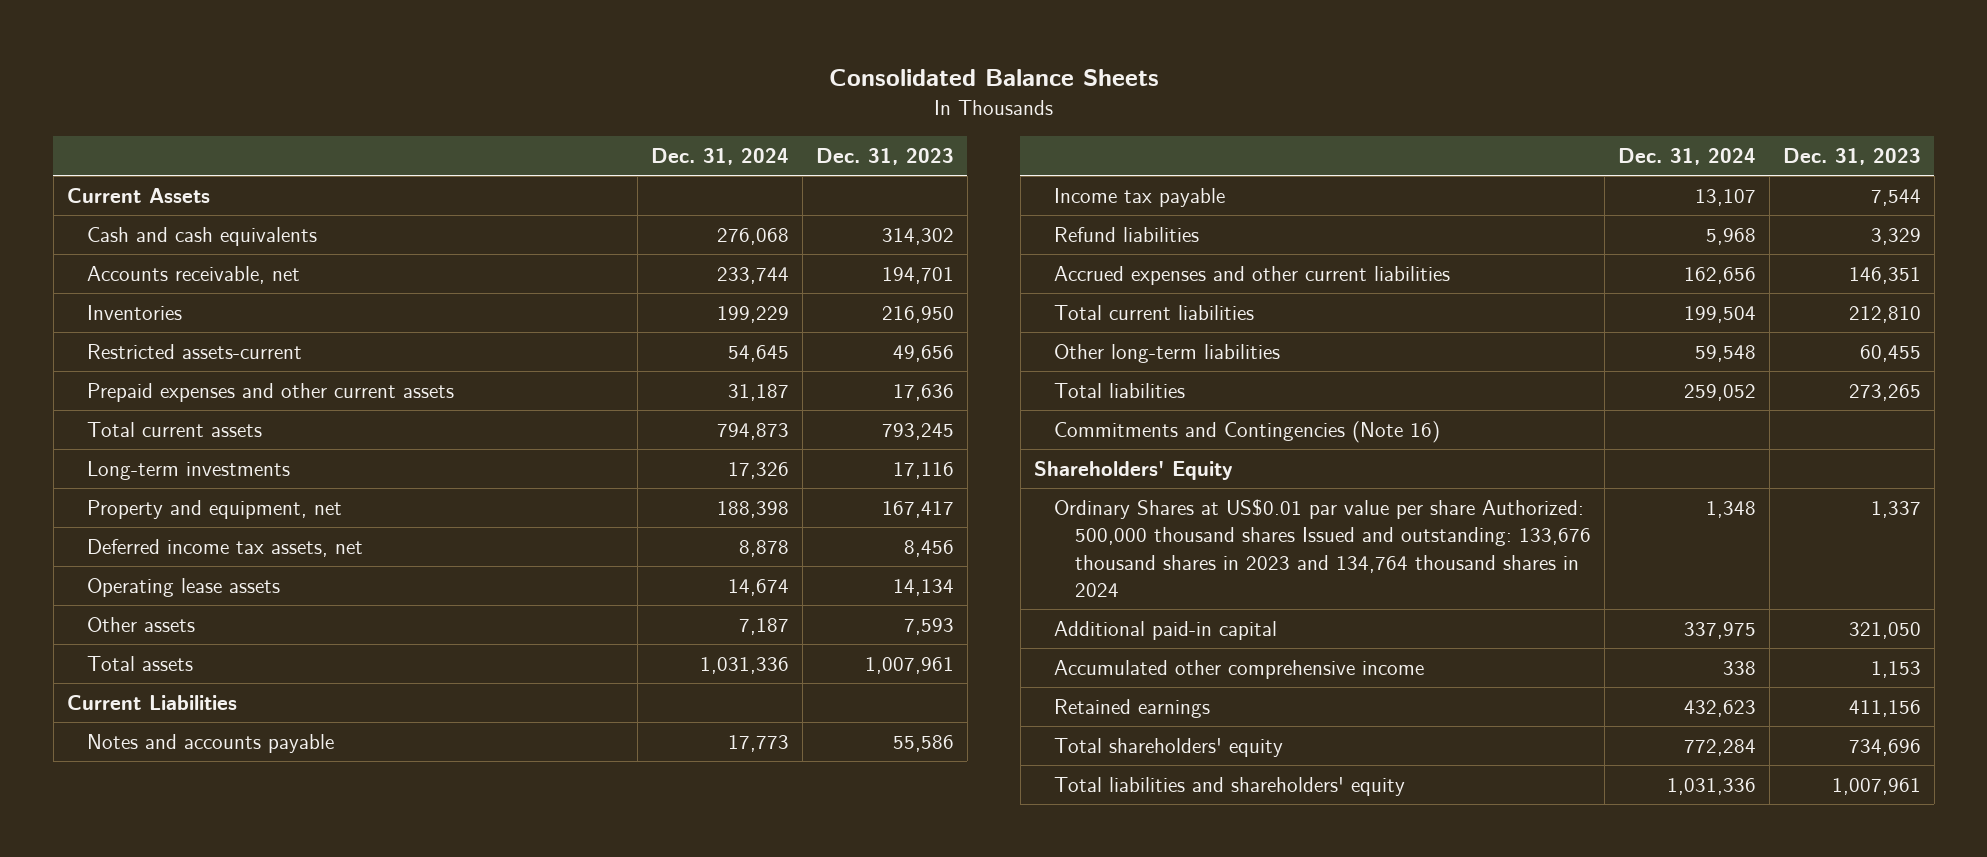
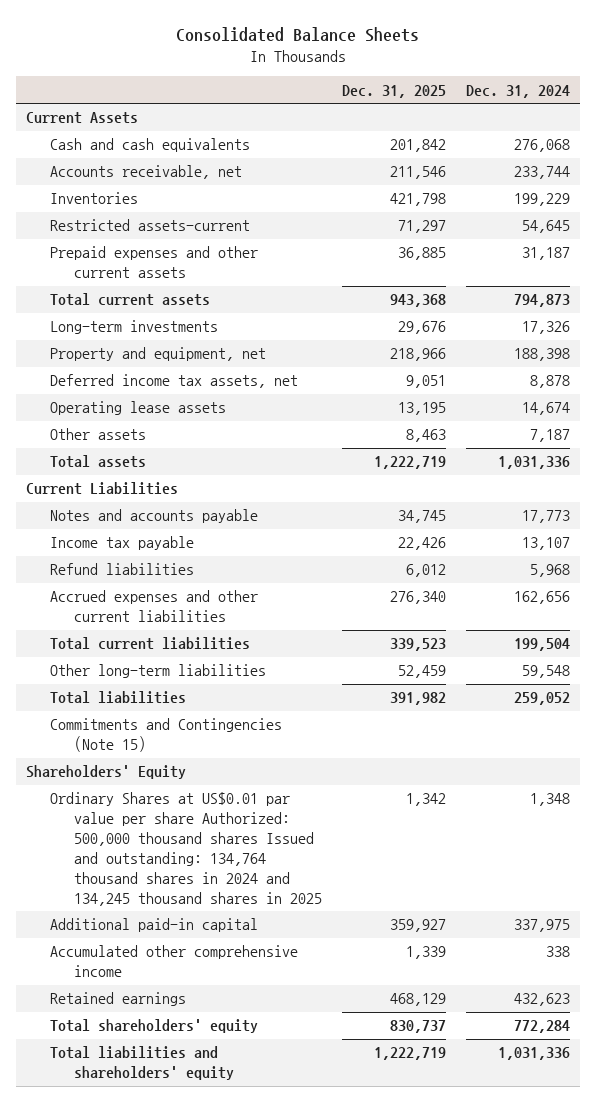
[815,147,954,165] Dec. 31, 2023 -> none
none -> [342,84,447,98] Dec. 31, 2025
[1054,421,1441,444] Commitments and Contingencies (Note 16) -> [50,718,283,753] Commitments and Contingencies (Note 15)
[1054,499,1591,597] Ordinary Shares at US$0.01 par value per share Authorized: 500,000 thousand shares Issued and outstanding: 133,676 thousand shares in 2023 and 134,764 thousand shares in 2024 -> [50,792,323,906] Ordinary Shares at US$0.01 par value per share Authorized: 500,000 thousand shares Issued and outstanding: 134,764 thousand shares in 2024 and 134,245 thousand shares in 2025

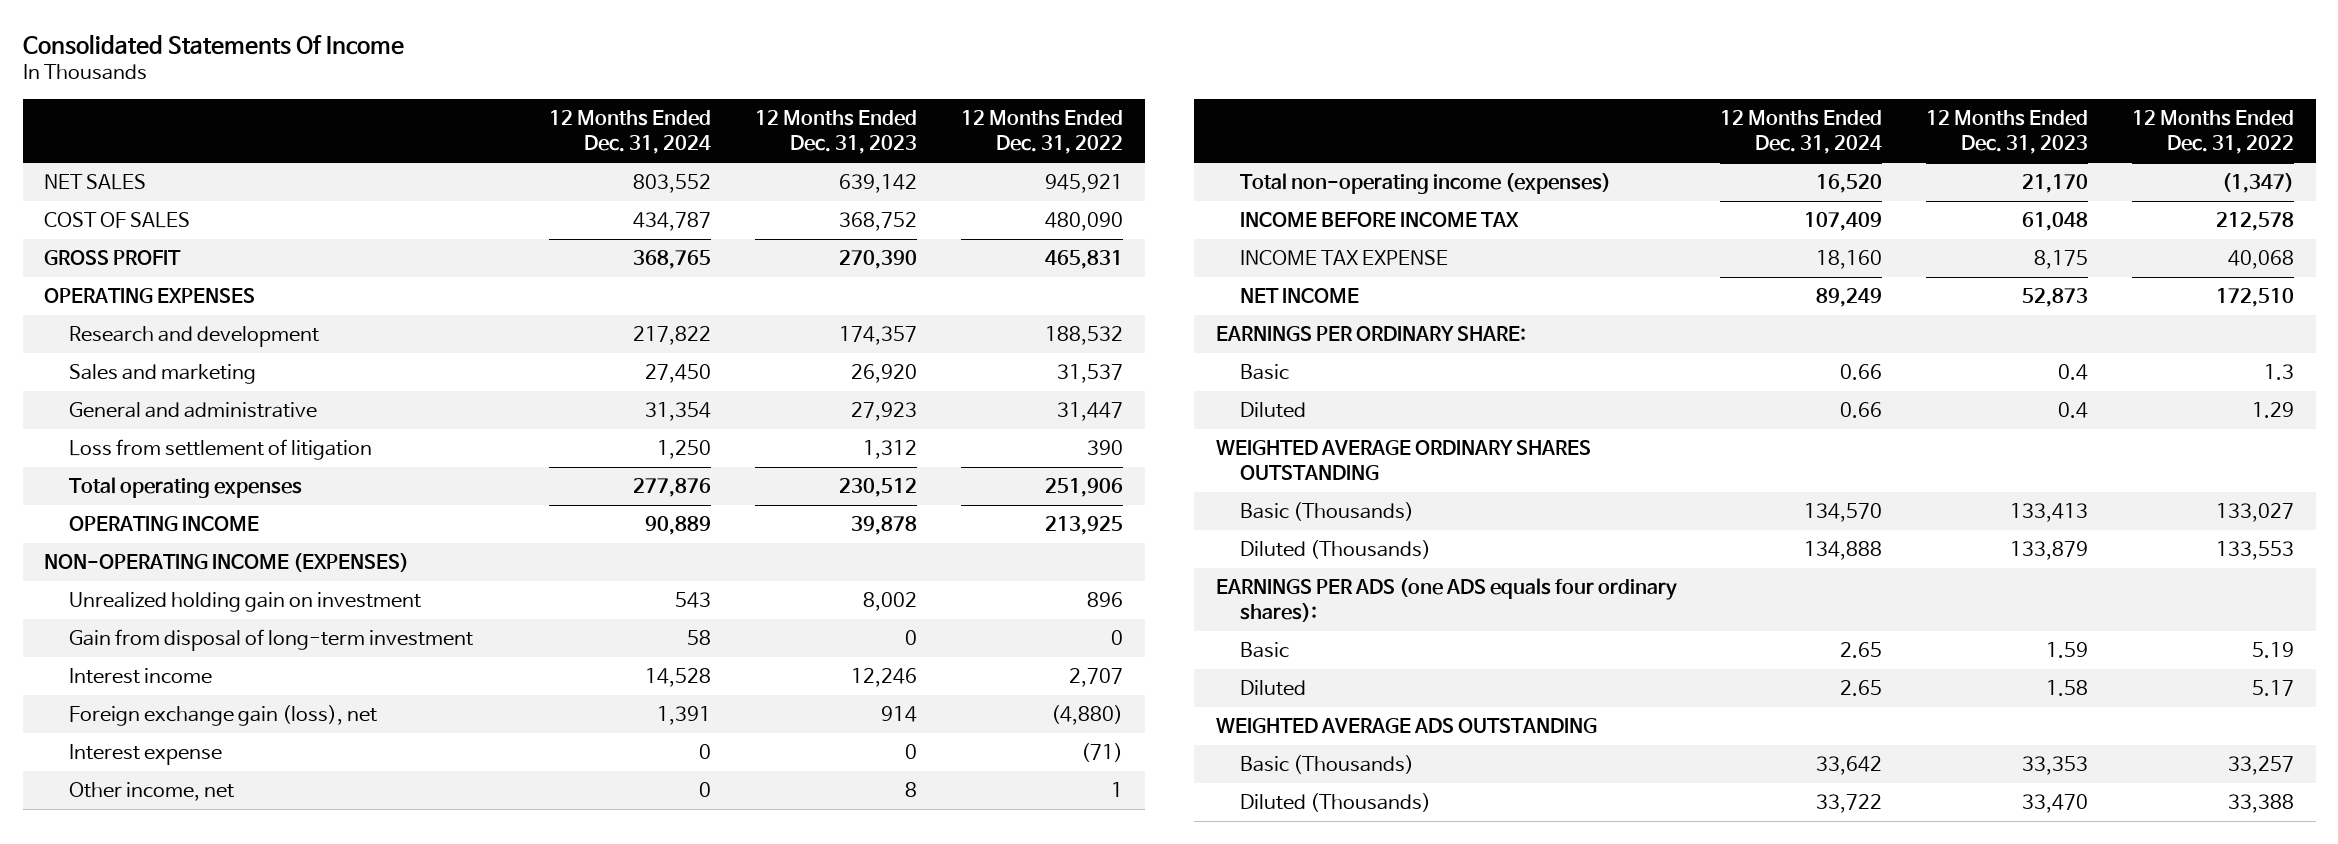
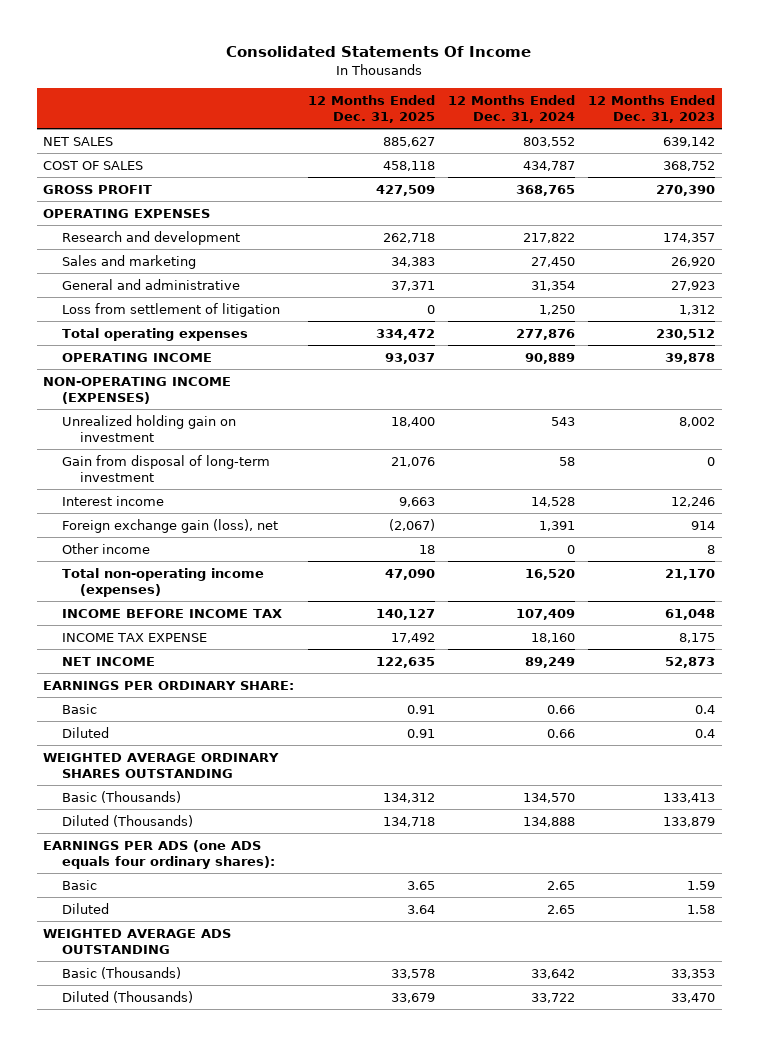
[960,110,1123,155] 12 Months Ended Dec. 31, 2022 -> none
none -> [307,94,435,123] 12 Months Ended Dec. 31, 2025
[68,744,222,766] Interest expense -> none
[68,782,234,802] Other income, net -> [61,542,150,554] Other income

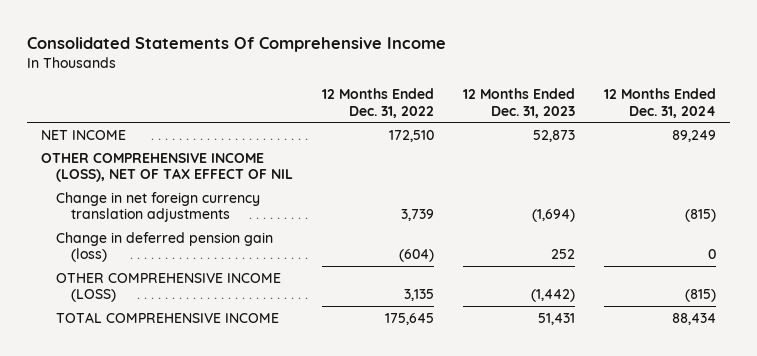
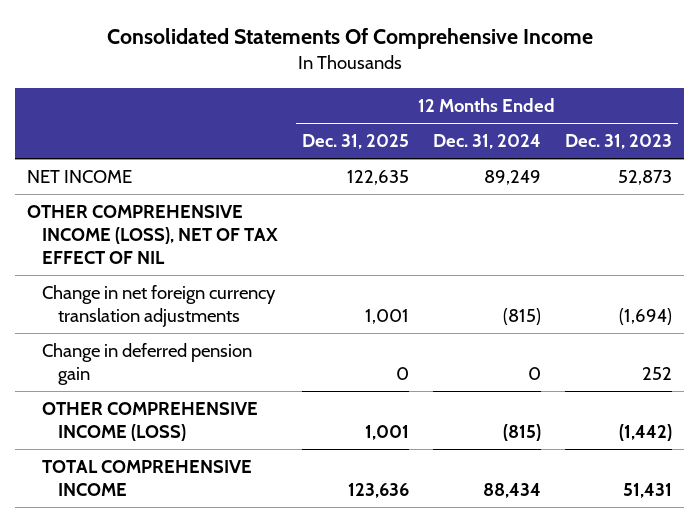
[321,88,434,118] 12 Months Ended Dec. 31, 2022 -> none
none -> [302,134,410,150] Dec. 31, 2025
[56,231,274,263] Change in deferred pension gain (loss) -> [42,343,253,386] Change in deferred pension gain

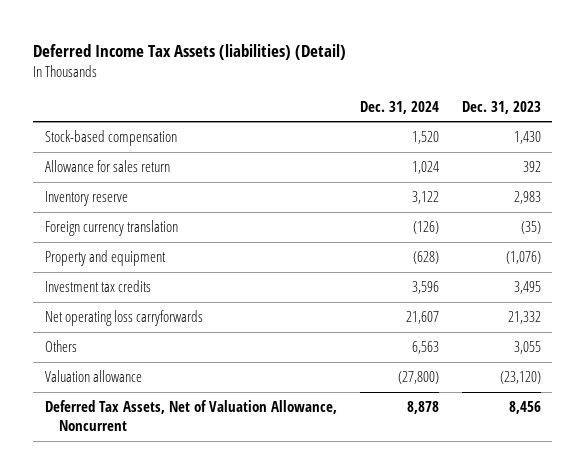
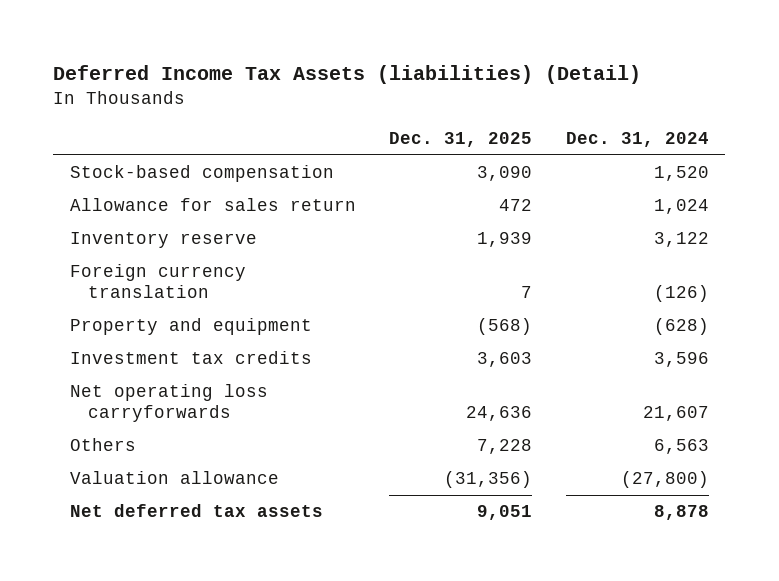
[461,100,541,114] Dec. 31, 2023 -> none
none -> [389,131,533,147] Dec. 31, 2025
[44,400,337,432] Deferred Tax Assets, Net of Valuation Allowance, Noncurrent -> [69,504,323,518] Net deferred tax assets

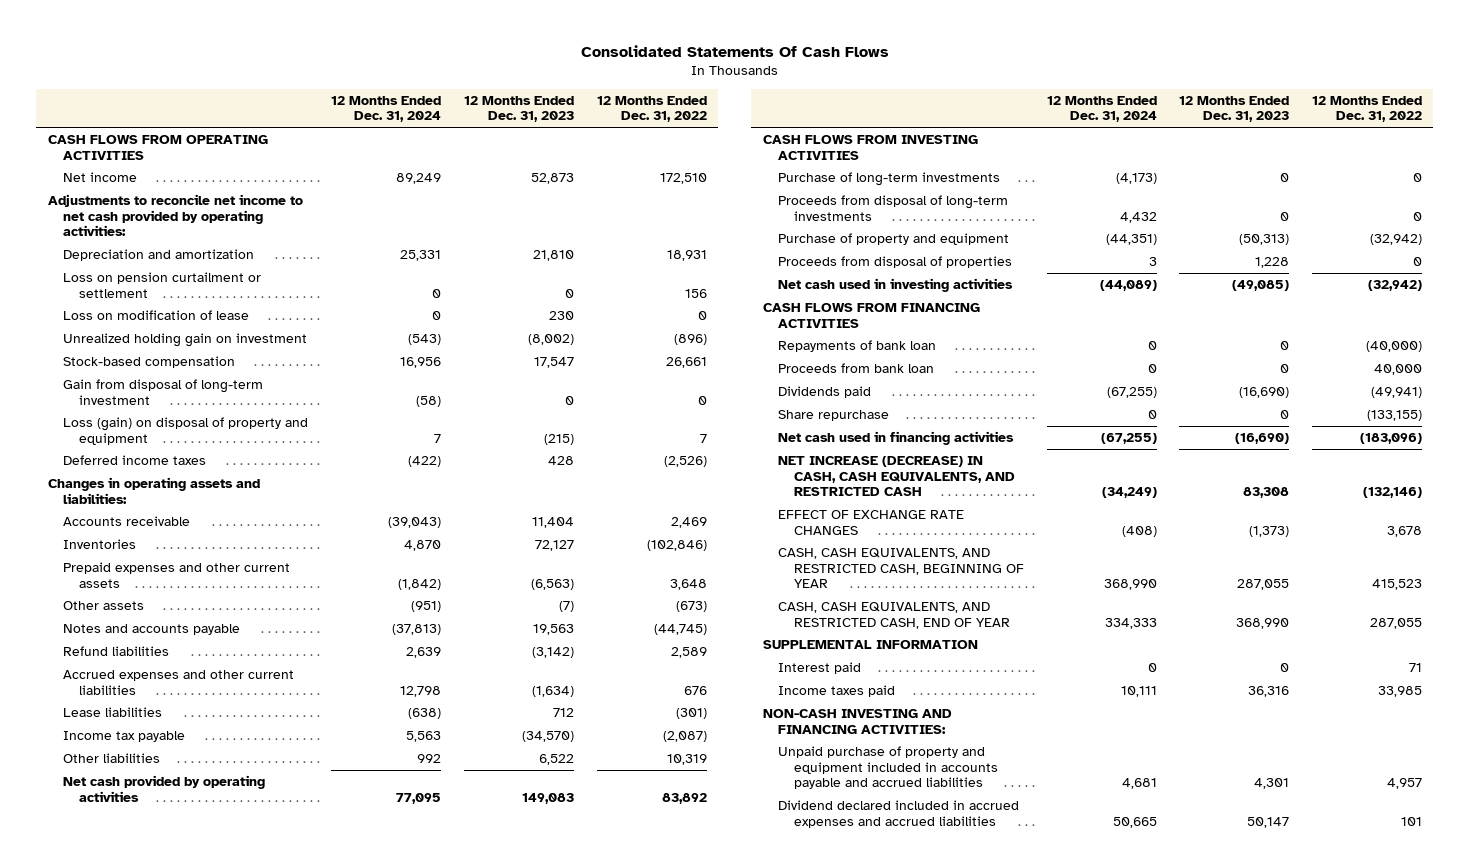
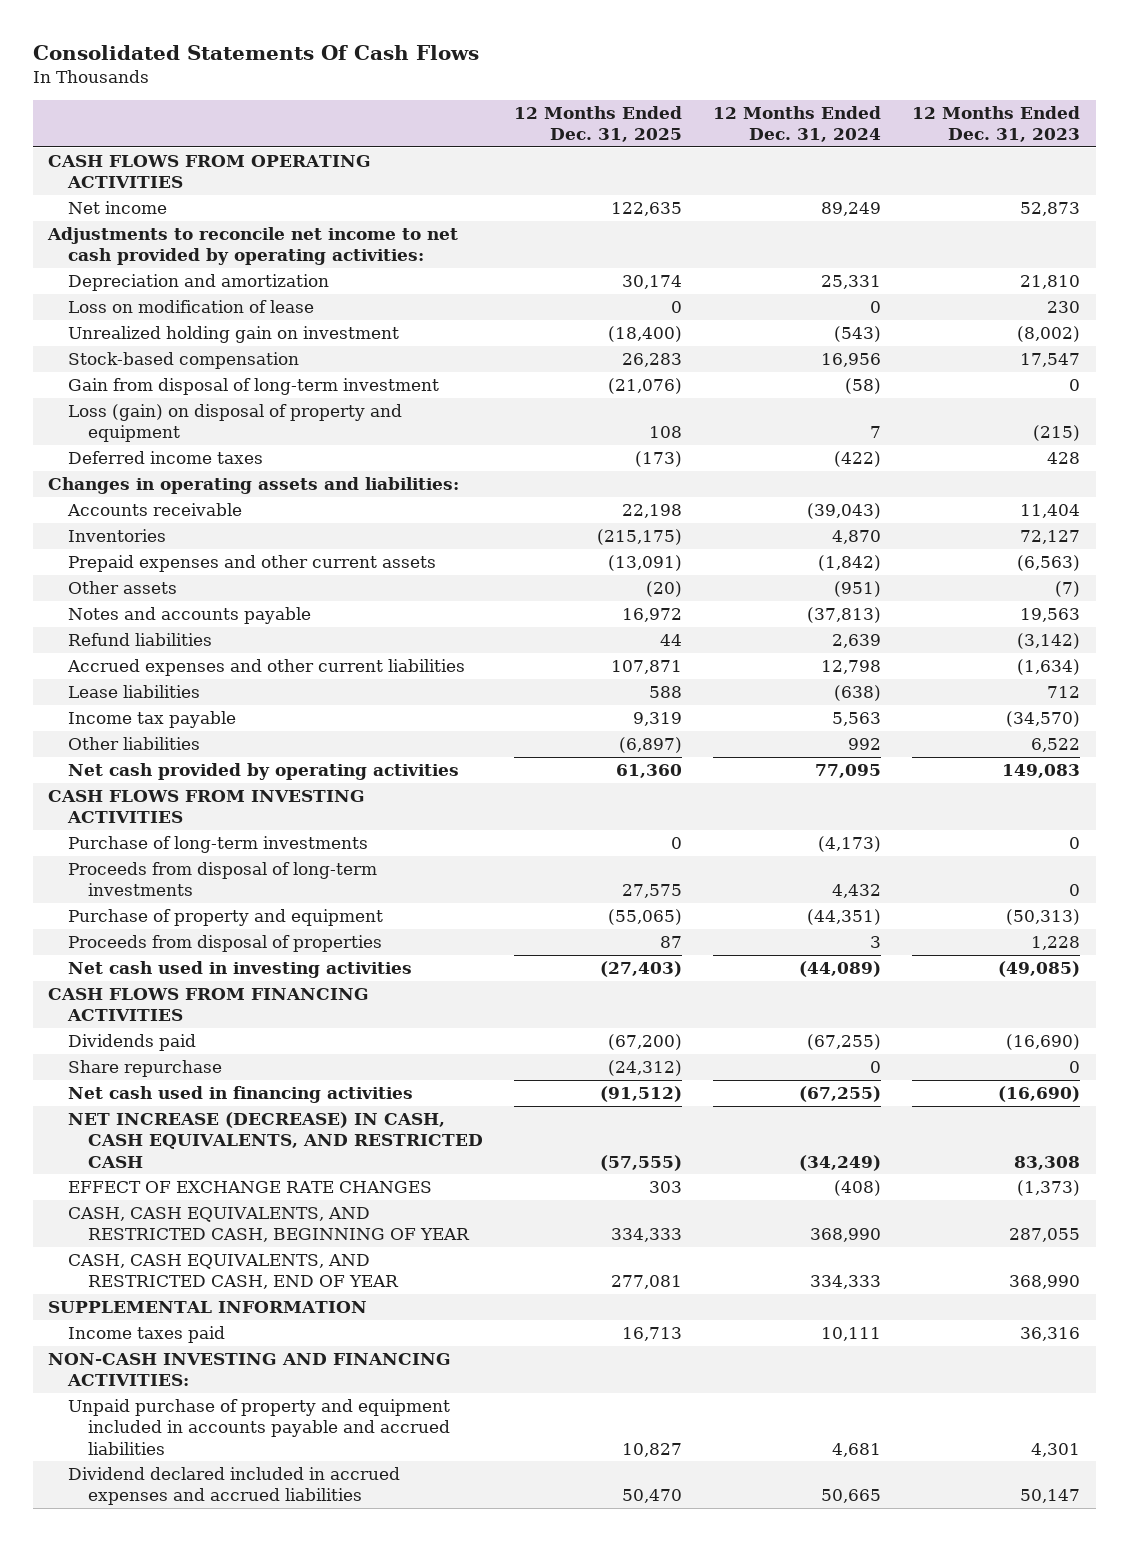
[596,95,707,123] 12 Months Ended Dec. 31, 2022 -> none
none -> [514,106,683,143] 12 Months Ended Dec. 31, 2025
[63,271,262,298] Loss on pension curtailment or settlement -> none
[778,339,937,352] Repayments of bank loan -> none
[778,362,935,373] Proceeds from bank loan -> none
[778,661,862,674] Interest paid -> none

